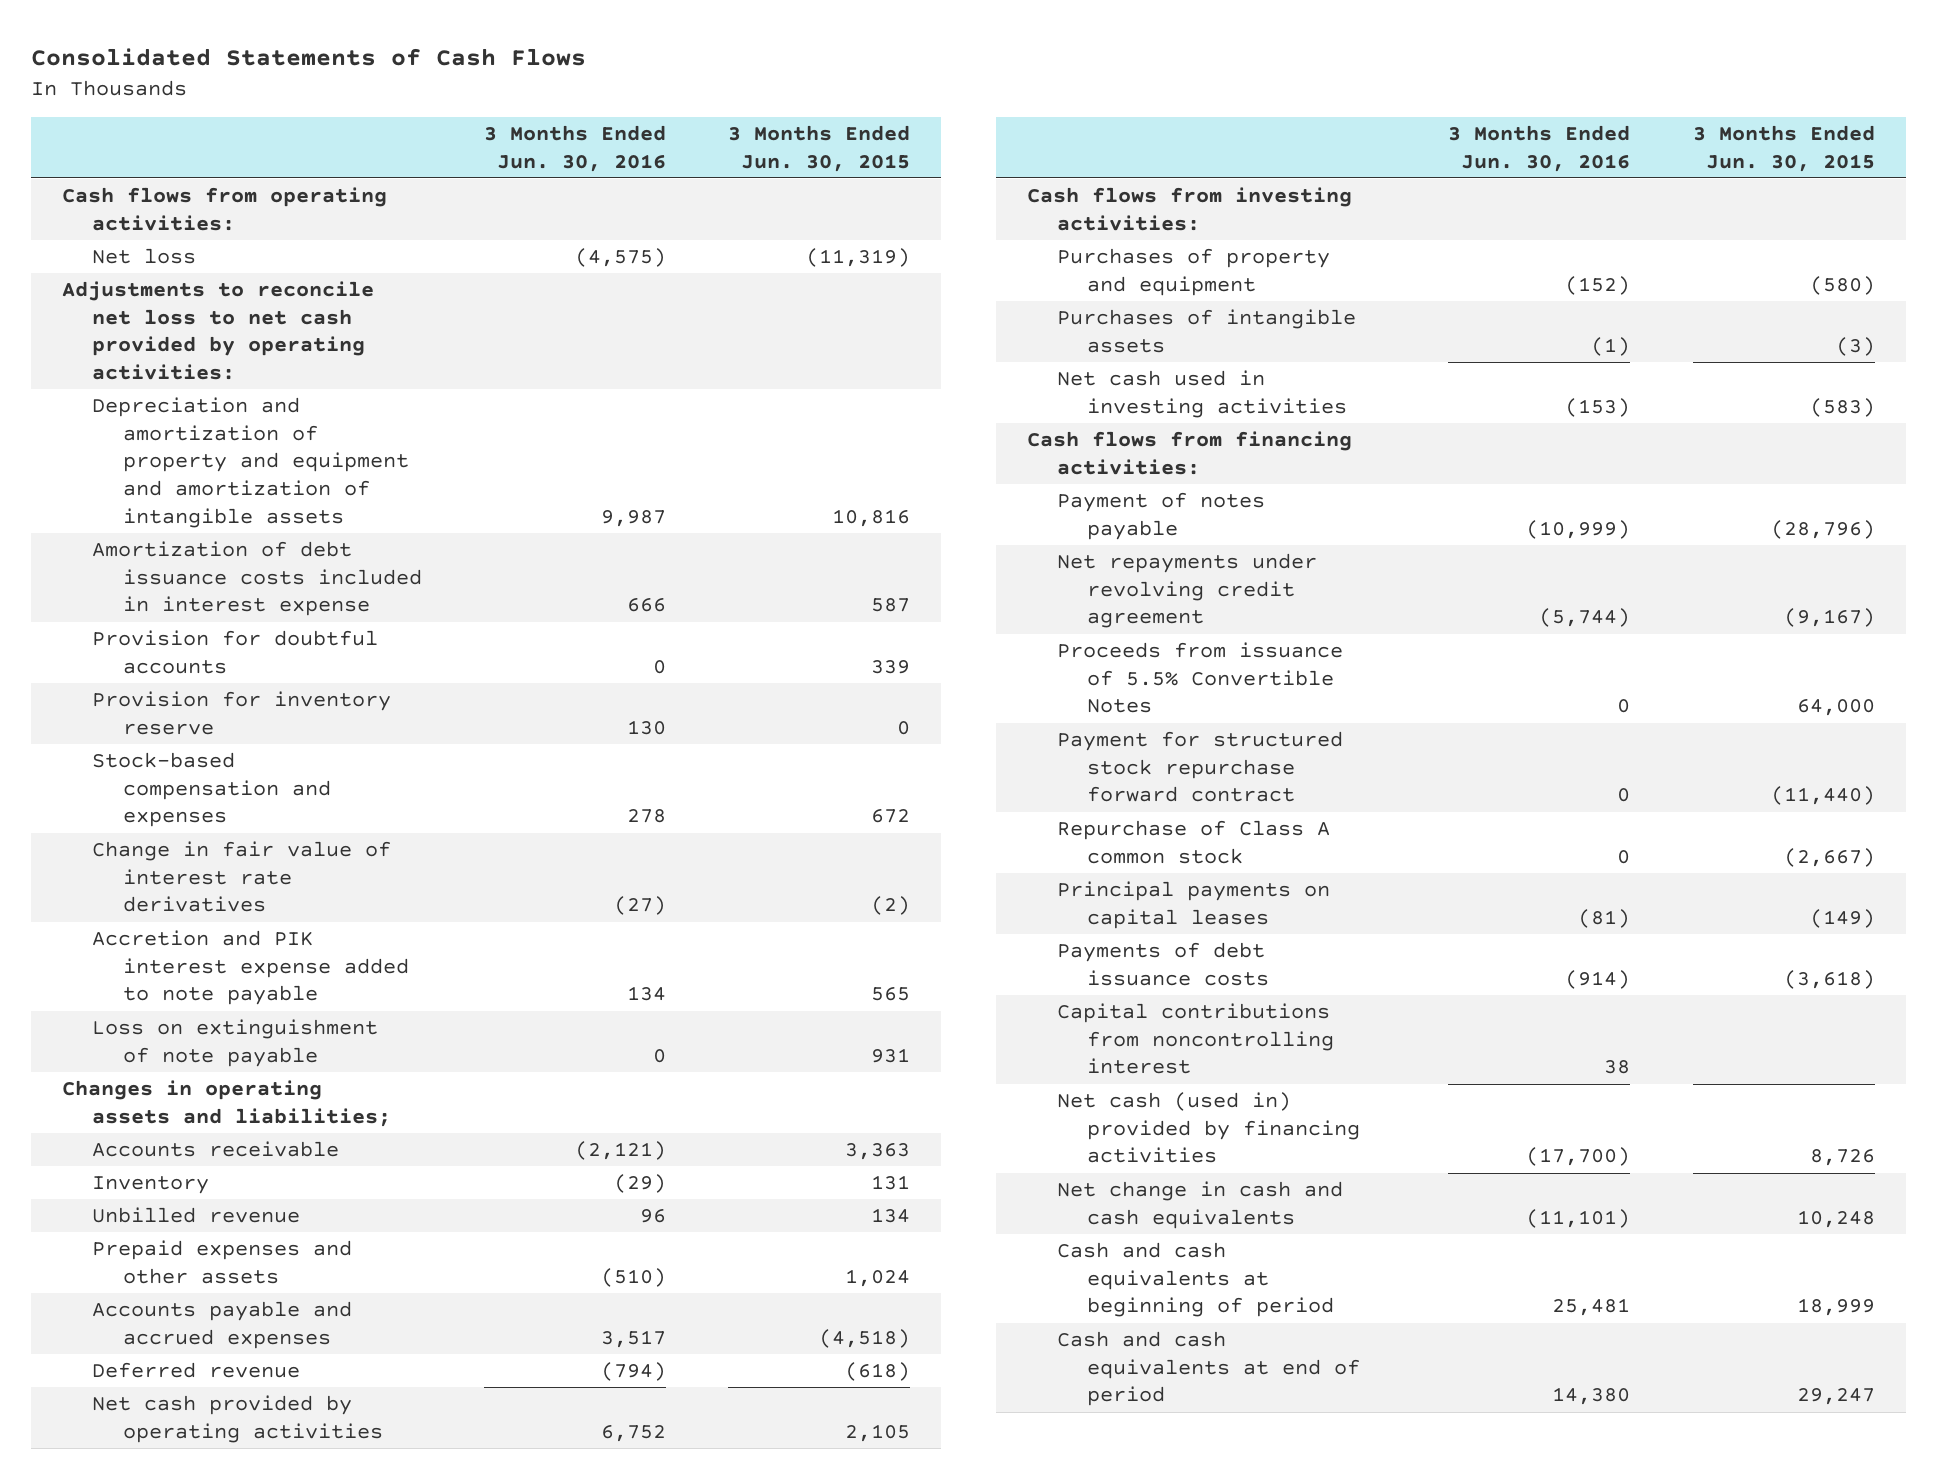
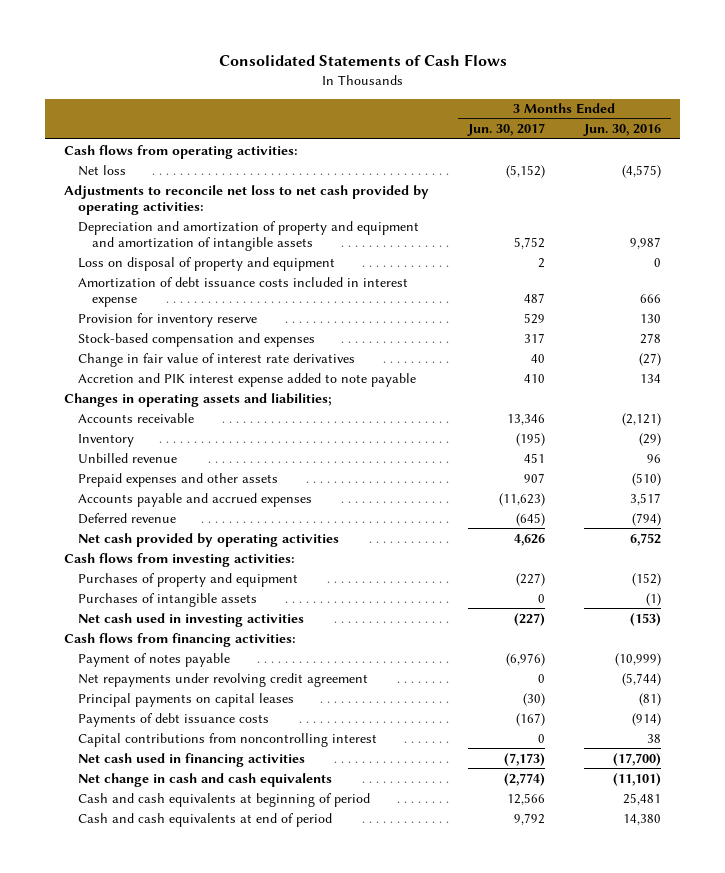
[727,125,910,172] 3 Months Ended Jun. 30, 2015 -> none
none -> [467,123,546,137] Jun. 30, 2017
none -> [78,256,336,271] Loss on disposal of property and equipment
[92,630,379,674] Provision for doubtful accounts -> none
[92,1019,379,1067] Loss on extinguishment of note payable -> none
[1057,642,1344,714] Proceeds from issuance of 5.5% Convertible Notes -> none
[1057,731,1344,803] Payment for structured stock repurchase forward contract -> none
[1057,820,1331,864] Repurchase of Class A common stock -> none
[1057,1092,1361,1164] Net cash (used in) provided by financing activities -> [78,752,306,767] Net cash used in financing activities

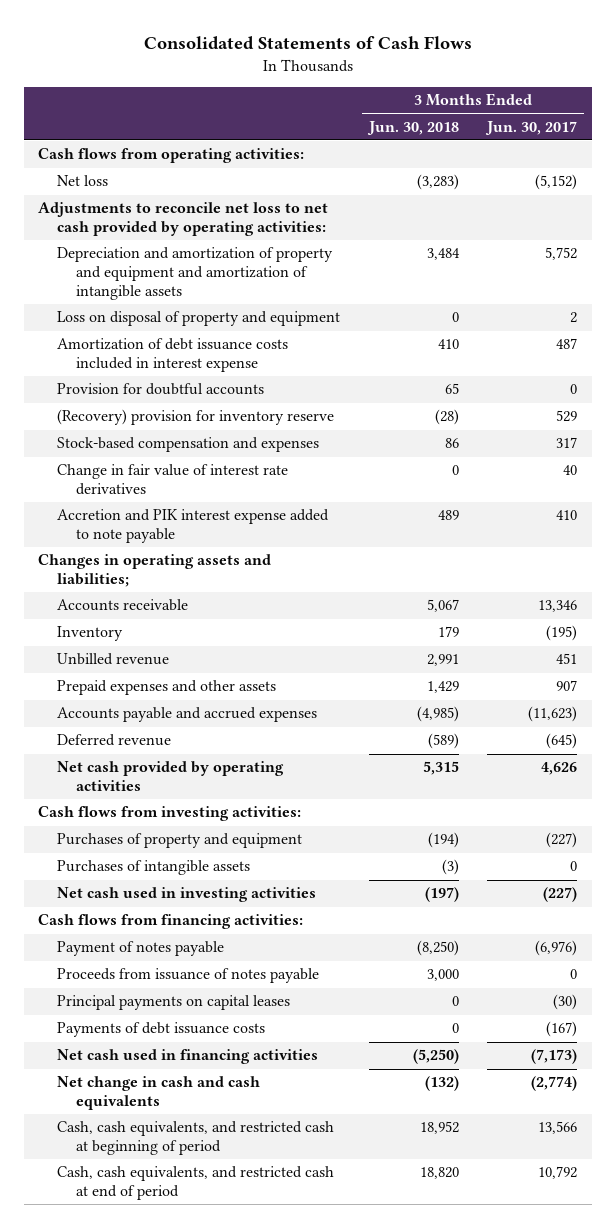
[582,124,661,137] Jun. 30, 2016 -> none
none -> [366,120,459,135] Jun. 30, 2018
none -> [57,383,265,396] Provision for doubtful accounts
[78,312,258,327] Provision for inventory reserve -> [57,409,335,426] (Recovery) provision for inventory reserve
[78,672,369,687] Net repayments under revolving credit agreement -> none
none -> [57,968,320,984] Proceeds from issuance of notes payable
[78,732,378,747] Capital contributions from noncontrolling interest -> none
[78,792,371,807] Cash and cash equivalents at beginning of period -> [57,1121,335,1156] Cash, cash equivalents, and restricted cash at beginning of period
[507,792,546,805] 12,566 -> [538,1121,578,1135] 13,566
[78,812,333,827] Cash and cash equivalents at end of period -> [57,1166,335,1201] Cash, cash equivalents, and restricted cash at end of period
[514,812,546,825] 9,792 -> [538,1166,578,1180] 10,792

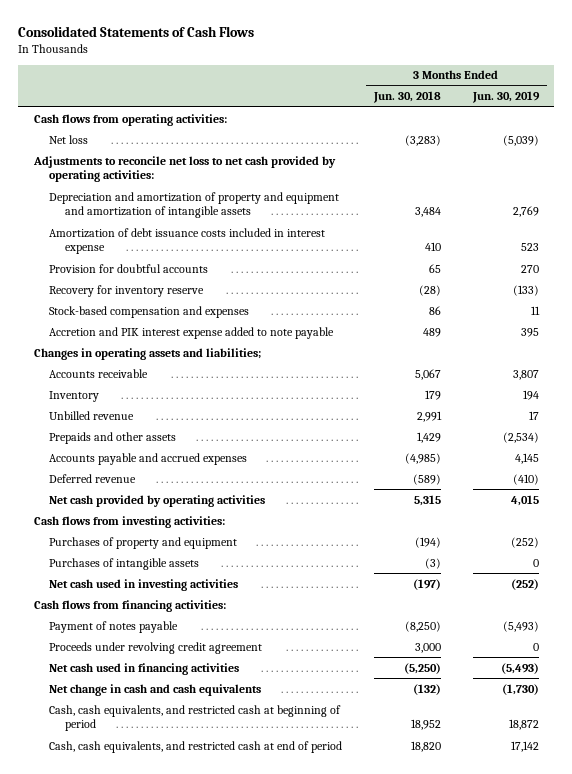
[485,120,578,135] Jun. 30, 2017 -> none
none -> [471,91,540,104] Jun. 30, 2019
[57,311,341,327] Loss on disposal of property and equipment -> none
[57,409,335,426] (Recovery) provision for inventory reserve -> [49,284,205,297] Recovery for inventory reserve
[57,464,289,496] Change in fair value of interest rate derivatives -> none
[57,680,277,696] Prepaid expenses and other assets -> [49,431,177,444] Prepaids and other assets
[57,968,320,984] Proceeds from issuance of notes payable -> none
[57,995,291,1011] Principal payments on capital leases -> none
[57,1022,266,1038] Payments of debt issuance costs -> none
none -> [49,641,263,654] Proceeds under revolving credit agreement

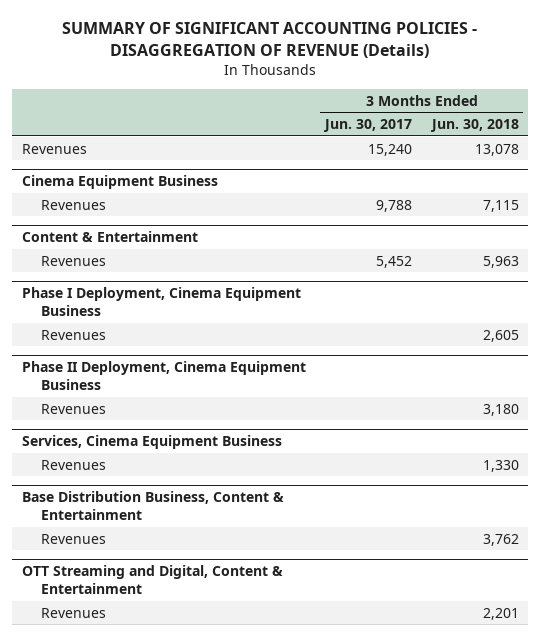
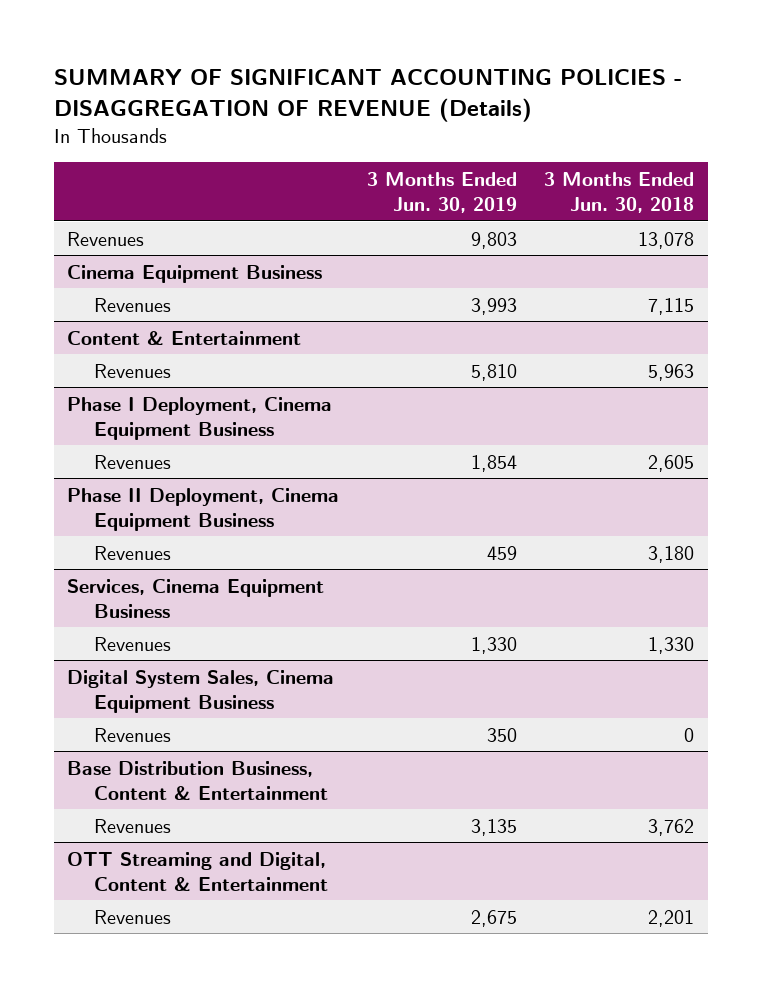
[323,118,413,132] Jun. 30, 2017 -> none
none -> [366,171,517,214] 3 Months Ended Jun. 30, 2019
none -> [67,669,335,713] Digital System Sales, Cinema Equipment Business
none -> [94,727,172,742] Revenues

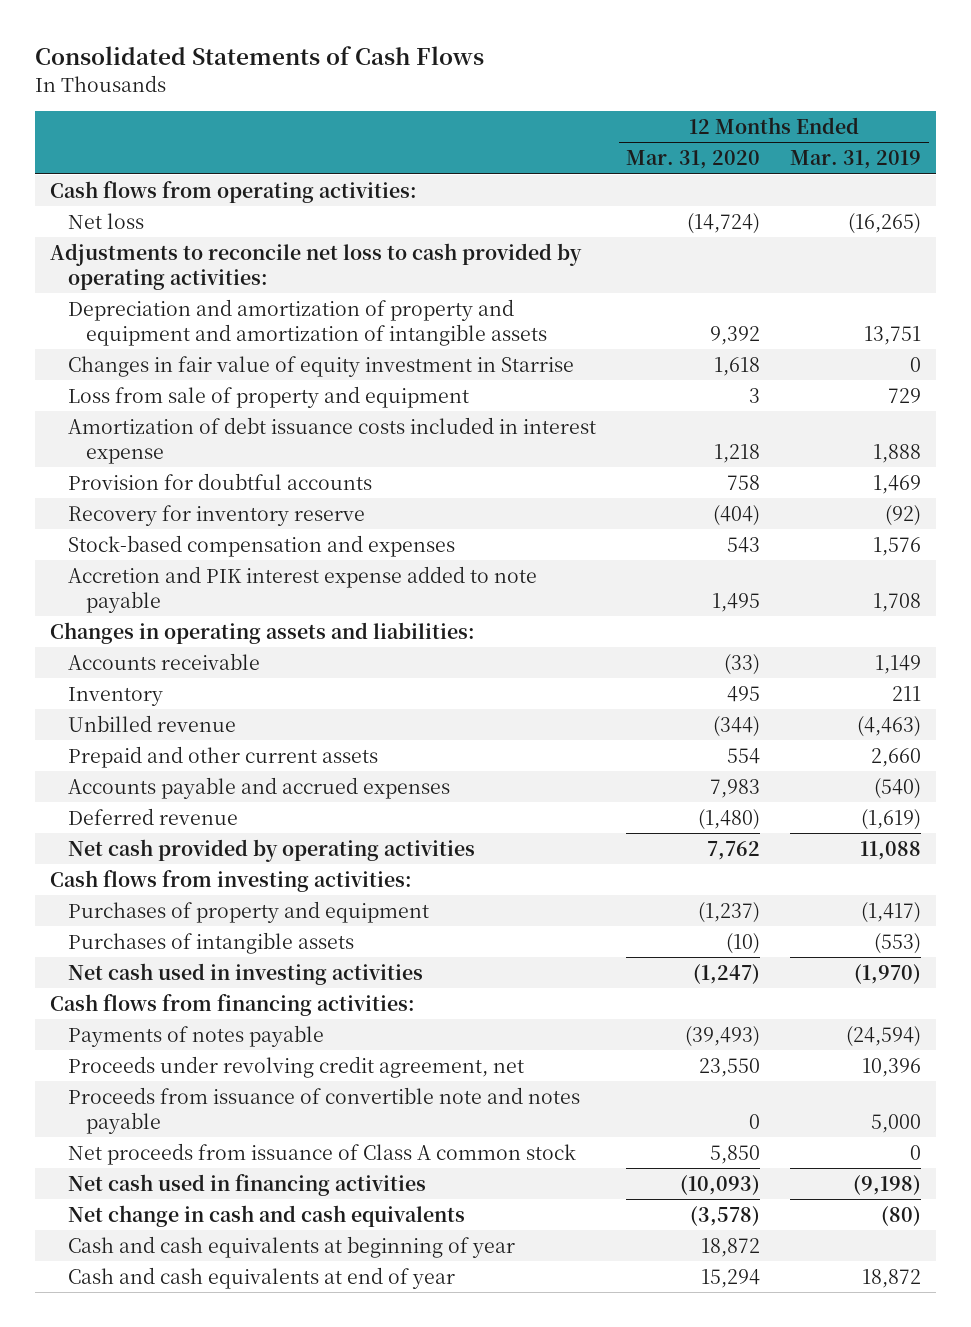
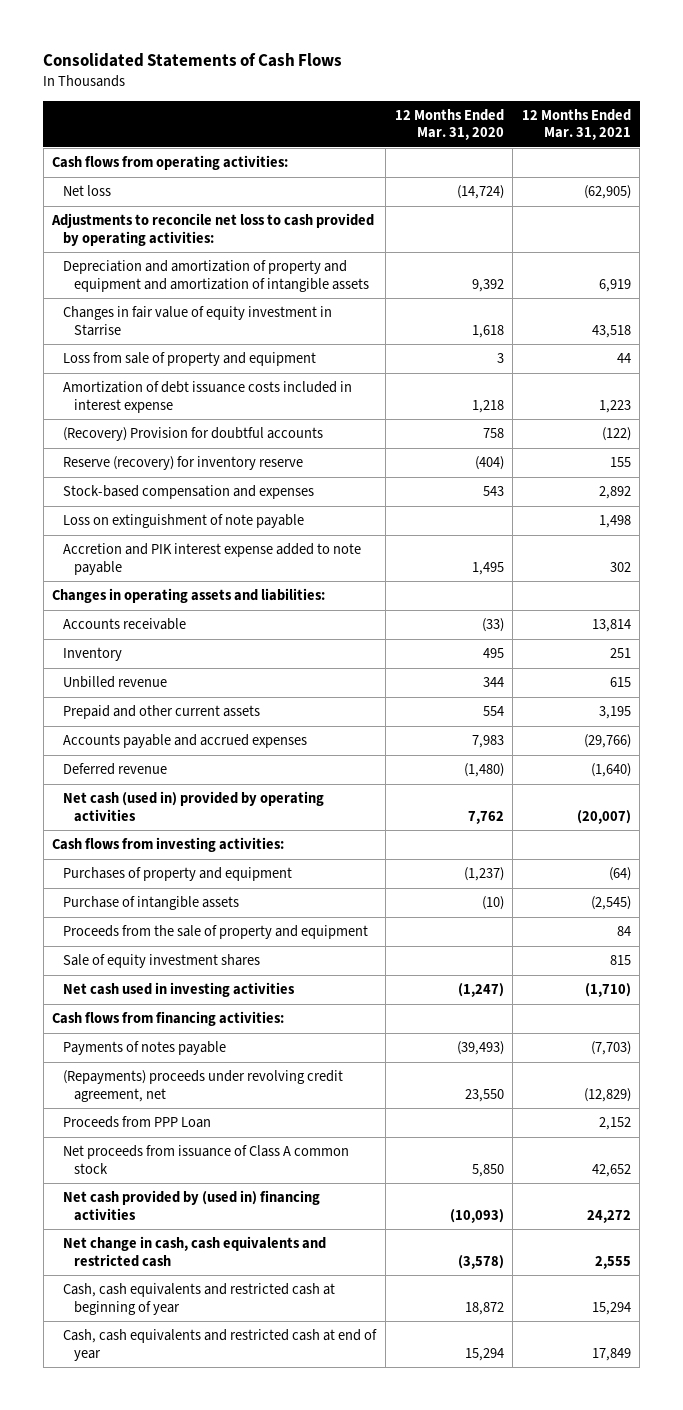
[790,150,922,170] Mar. 31, 2019 -> none
none -> [521,108,631,141] 12 Months Ended Mar. 31, 2021
[67,472,372,490] Provision for doubtful accounts -> [63,427,324,442] (Recovery) Provision for doubtful accounts
[67,504,365,526] Recovery for inventory reserve -> [63,456,304,471] Reserve (recovery) for inventory reserve
none -> [63,514,305,529] Loss on extinguishment of note payable
[713,715,761,737] (344) -> [482,677,504,688] 344
[67,838,475,862] Net cash provided by operating activities -> [63,791,325,822] Net cash (used in) provided by operating activities
[67,931,354,954] Purchases of intangible assets -> [63,896,240,911] Purchase of intangible assets
none -> [63,925,369,940] Proceeds from the sale of property and equipment
none -> [63,954,261,969] Sale of equity investment shares
[67,1086,580,1134] Proceeds from issuance of convertible note and notes payable -> none
[67,1055,524,1078] Proceeds under revolving credit agreement, net -> [63,1070,344,1102] (Repayments) proceeds under revolving credit agreement, net
none -> [63,1116,212,1129] Proceeds from PPP Loan
[67,1173,426,1196] Net cash used in financing activities -> [63,1190,321,1221] Net cash provided by (used in) financing activities
[67,1204,465,1227] Net change in cash and cash equivalents -> [63,1236,327,1267] Net change in cash, cash equivalents and restricted cash
[67,1235,515,1258] Cash and cash equivalents at beginning of year -> [63,1283,336,1315] Cash, cash equivalents and restricted cash at beginning of year
[67,1266,455,1289] Cash and cash equivalents at end of year -> [63,1329,378,1361] Cash, cash equivalents and restricted cash at end of year

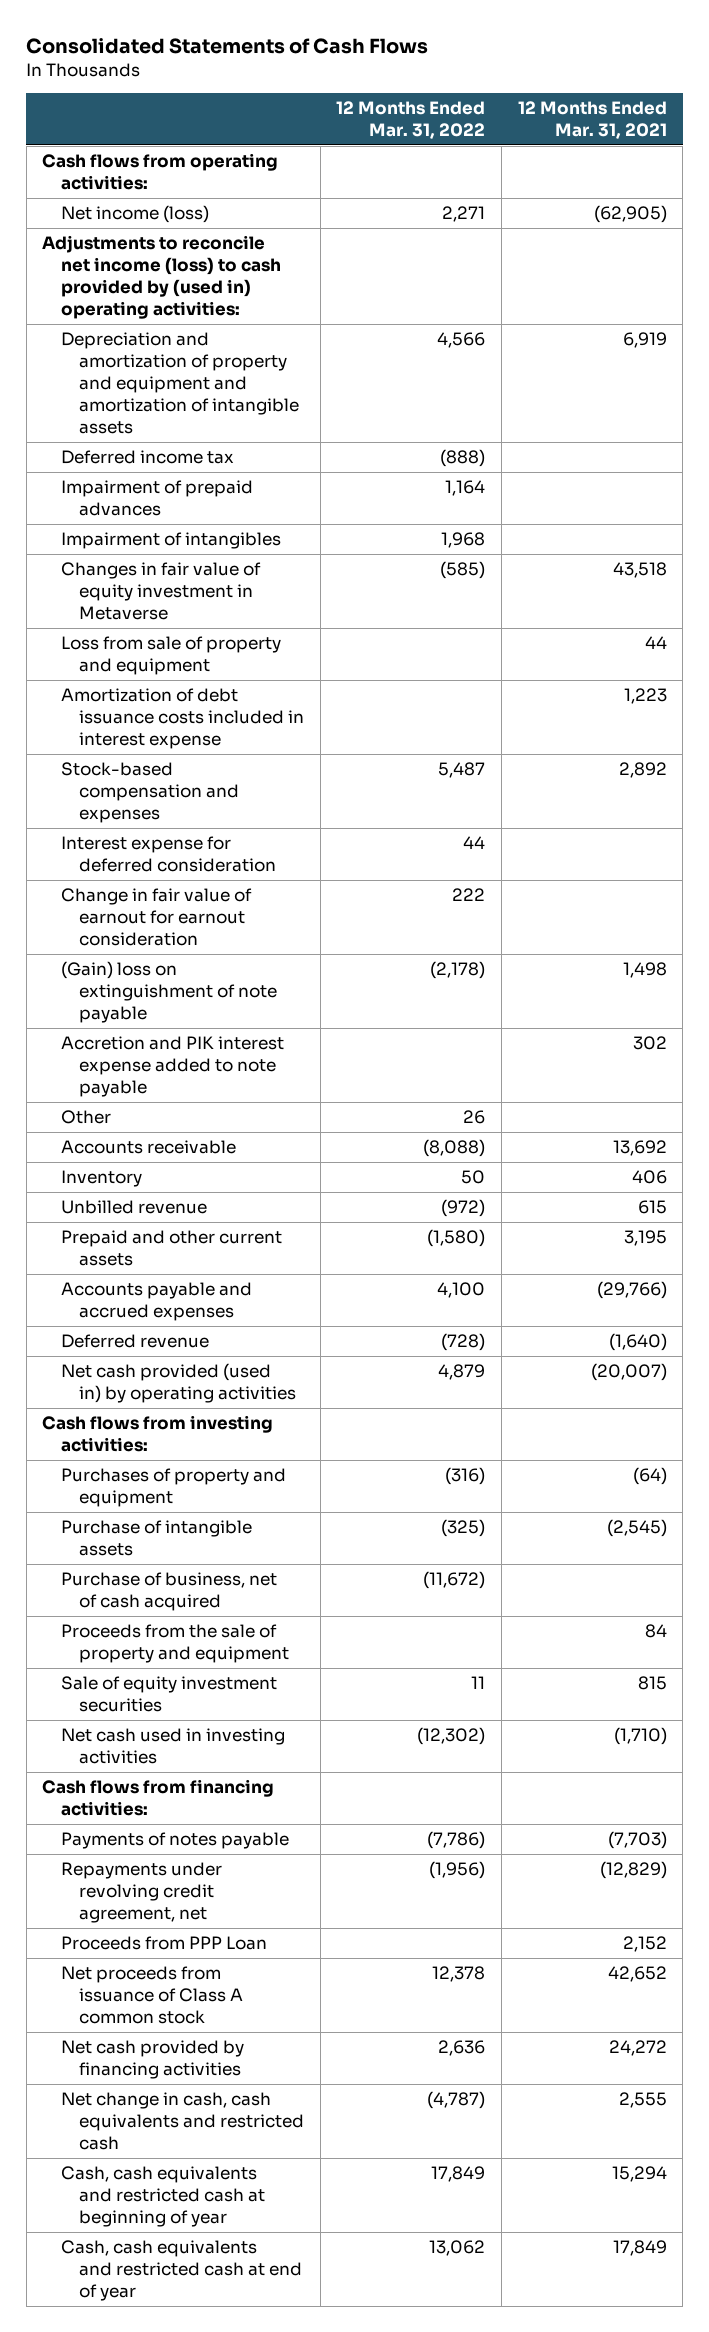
[394,108,504,141] 12 Months Ended Mar. 31, 2020 -> none
none -> [336,101,486,140] 12 Months Ended Mar. 31, 2022
[63,185,112,197] Net loss -> [60,205,209,224] Net income (loss)
[51,213,375,246] Adjustments to reconcile net loss to cash provided by operating activities: -> [42,235,281,319] Adjustments to reconcile net income (loss) to cash provided by (used in) operating activities:
none -> [60,450,234,465] Deferred income tax
none -> [60,480,253,517] Impairment of prepaid advances
none -> [60,532,281,550] Impairment of intangibles
[63,306,333,336] Changes in fair value of equity investment in Starrise -> [60,562,261,621] Changes in fair value of equity investment in Metaverse
[63,427,324,442] (Recovery) Provision for doubtful accounts -> none
[63,456,304,471] Reserve (recovery) for inventory reserve -> none
none -> [60,836,277,873] Interest expense for deferred consideration
none -> [60,888,252,947] Change in fair value of earnout for earnout consideration
[63,514,305,529] Loss on extinguishment of note payable -> [60,961,278,1024] (Gain) loss on extinguishment of note payable
[52,588,326,604] Changes in operating assets and liabilities: -> none
none -> [60,1110,111,1125] Other
[591,619,631,633] 13,814 -> [612,1140,667,1157] 13,692
[609,648,631,659] 251 -> [631,1170,667,1185] 406
[63,791,325,822] Net cash (used in) provided by operating activities -> [60,1363,297,1404] Net cash provided (used in) by operating activities
none -> [60,1572,277,1612] Purchase of business, net of cash acquired
[63,954,261,969] Sale of equity investment shares -> [60,1676,277,1713] Sale of equity investment securities
[63,1070,344,1102] (Repayments) proceeds under revolving credit agreement, net -> [60,1862,222,1924] Repayments under revolving credit agreement, net
[63,1190,321,1221] Net cash provided by (used in) financing activities -> [60,2040,244,2080] Net cash provided by financing activities

